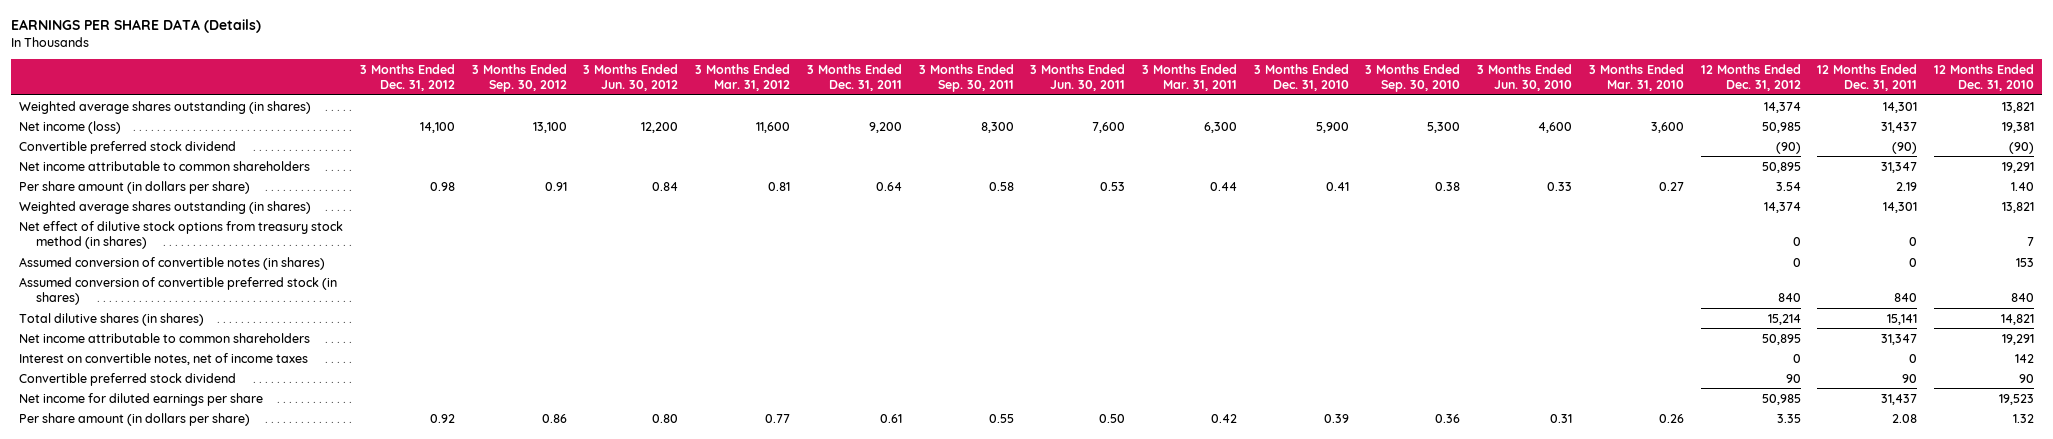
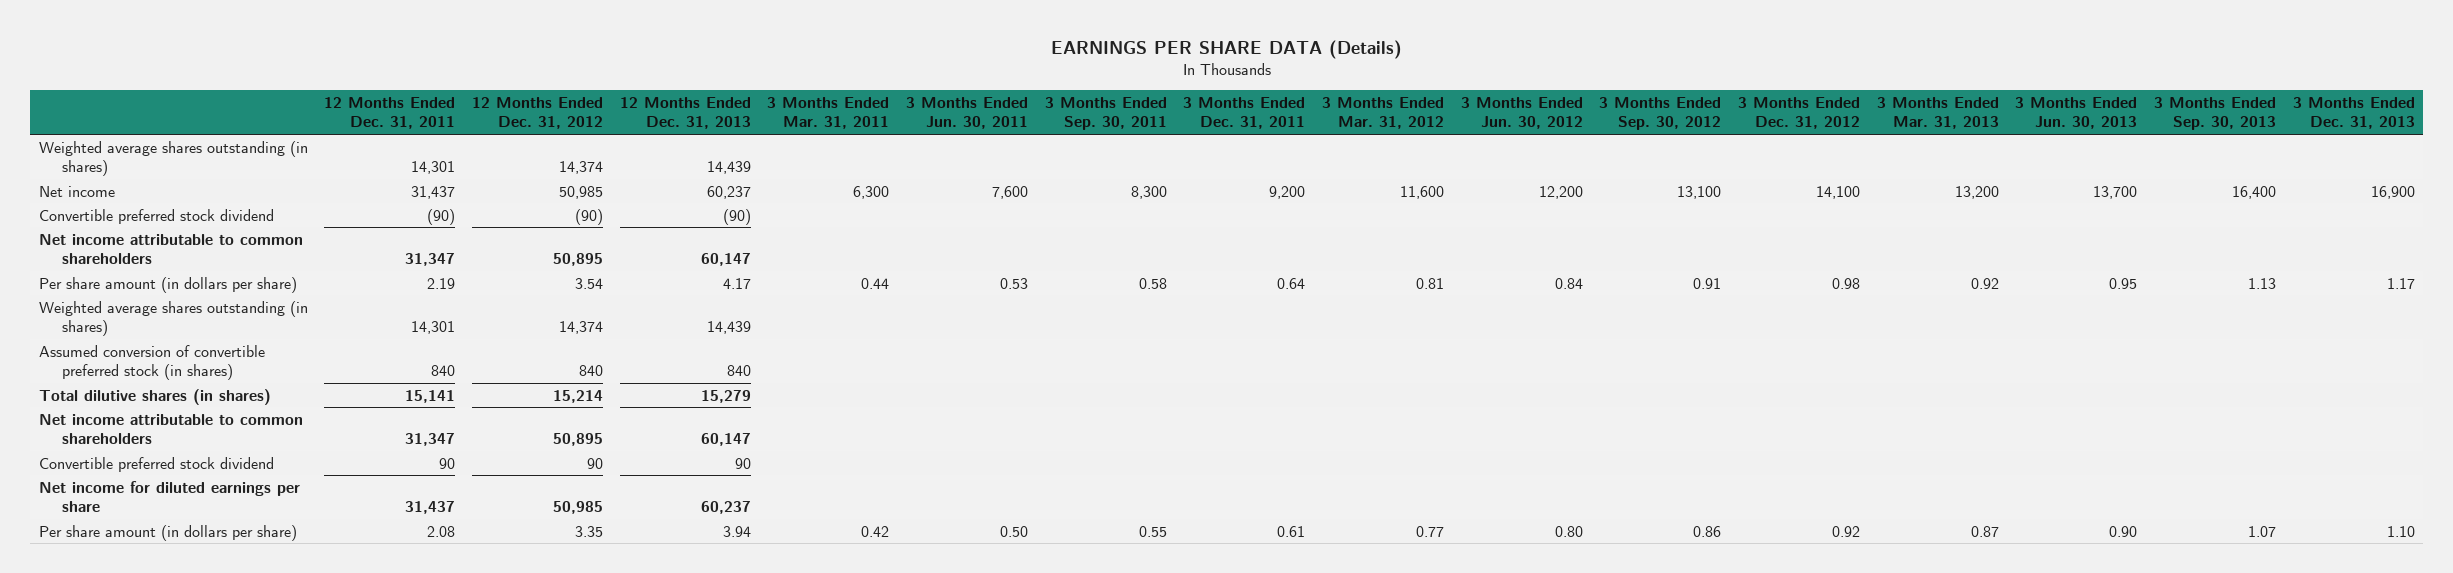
[1253,63,1349,91] 3 Months Ended Dec. 31, 2010 -> none
[1365,63,1461,92] 3 Months Ended Sep. 30, 2010 -> none
[1477,63,1573,91] 3 Months Ended Jun. 30, 2010 -> none
[1588,63,1684,91] 3 Months Ended Mar. 31, 2010 -> none
[1933,63,2034,91] 12 Months Ended Dec. 31, 2010 -> none
none -> [619,96,751,130] 12 Months Ended Dec. 31, 2013
none -> [1876,96,1999,130] 3 Months Ended Mar. 31, 2013
none -> [2015,96,2138,130] 3 Months Ended Jun. 30, 2013
none -> [2153,96,2276,131] 3 Months Ended Sep. 30, 2013
none -> [2292,96,2415,130] 3 Months Ended Dec. 31, 2013
[19,120,122,134] Net income (loss) -> [38,185,115,197] Net income
[19,220,344,249] Net effect of dilutive stock options from treasury stock method (in shares) -> none
[19,256,326,270] Assumed conversion of convertible notes (in shares) -> none
[19,352,309,365] Interest on convertible notes, net of income taxes -> none

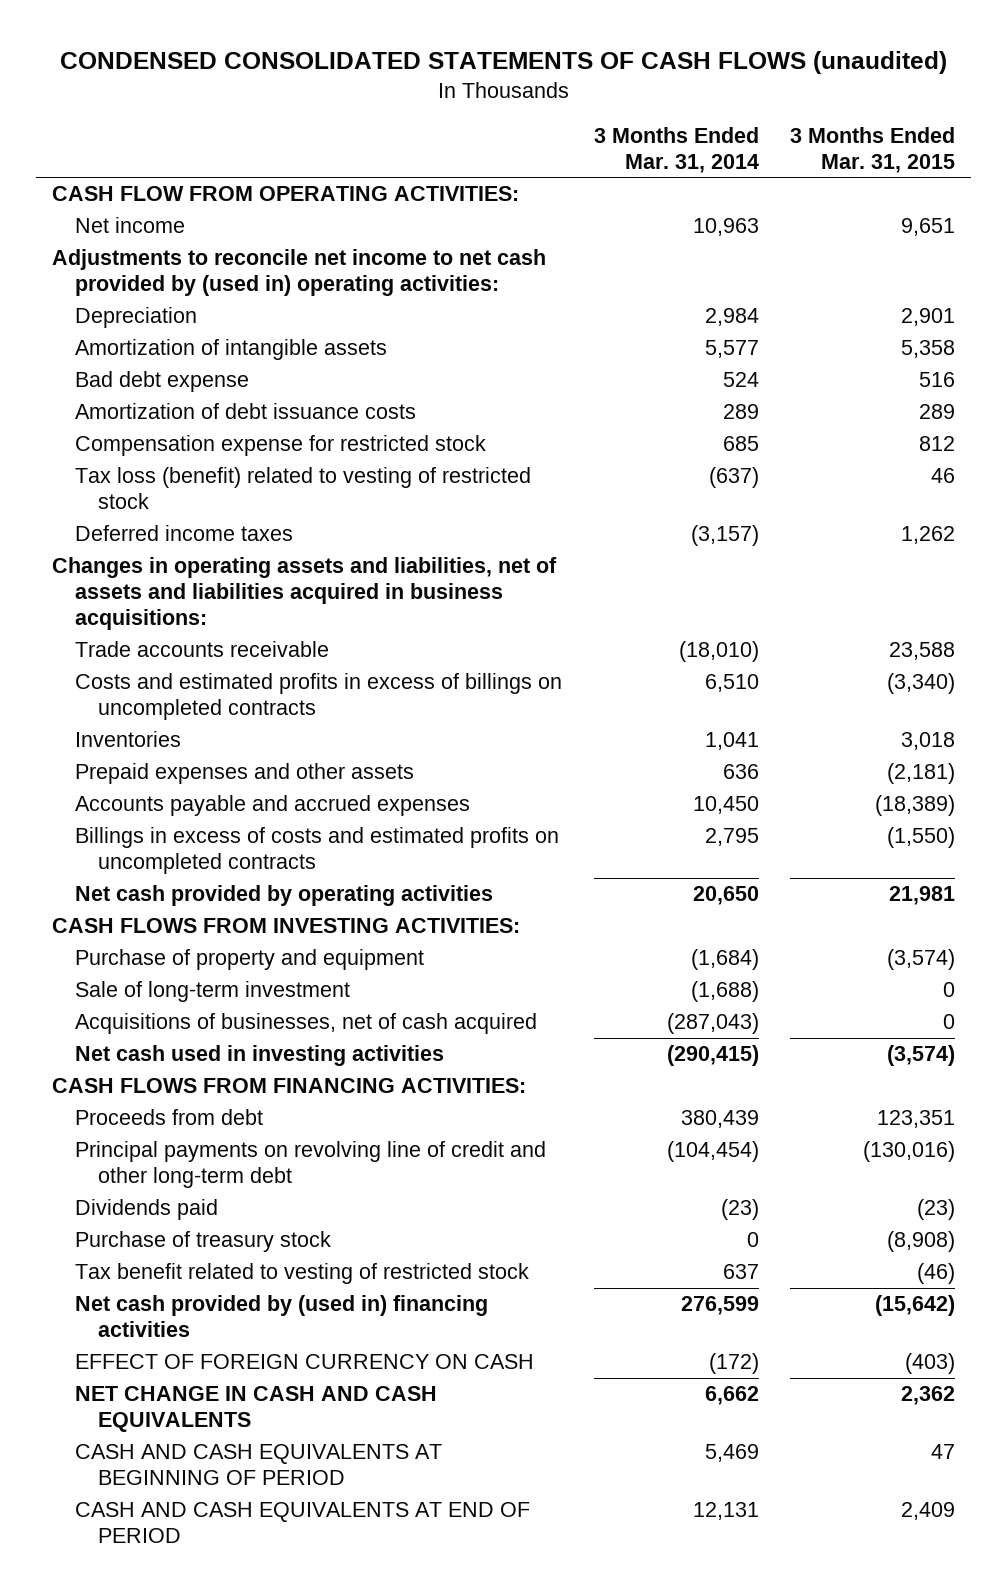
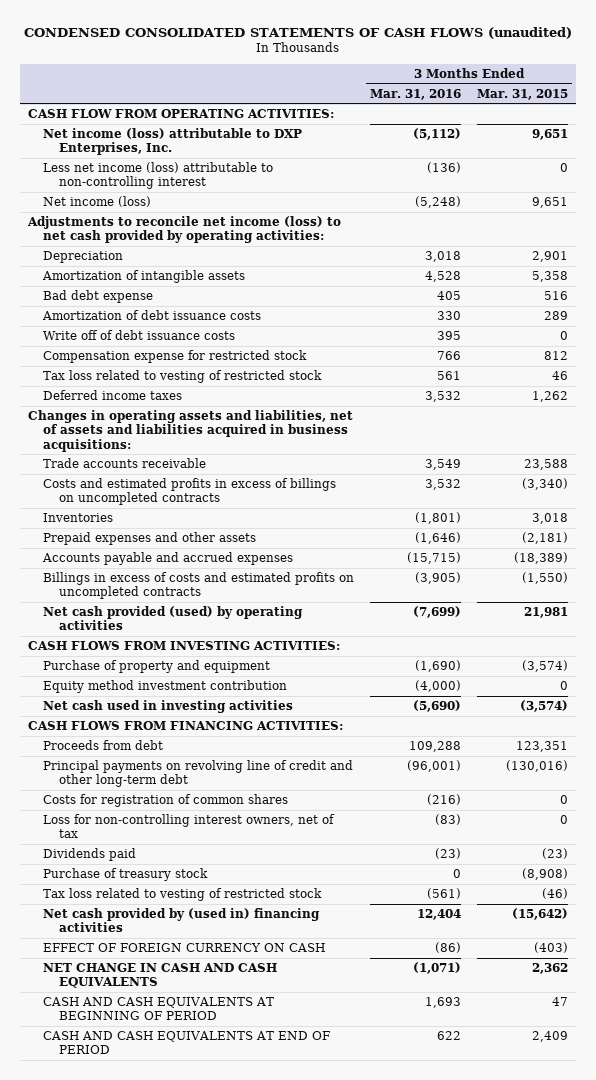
[593,126,759,173] 3 Months Ended Mar. 31, 2014 -> none
none -> [370,88,462,100] Mar. 31, 2016
[74,217,185,234] Net income -> [43,128,303,156] Net income (loss) attributable to DXP Enterprises, Inc.
none -> [43,162,274,190] Less net income (loss) attributable to non-controlling interest
none -> [43,196,152,208] Net income (loss)
[52,249,547,297] Adjustments to reconcile net income to net cash provided by (used in) operating activities: -> [26,216,341,244] Adjustments to reconcile net income (loss) to net cash provided by operating activities:
none -> [43,330,236,341] Write off of debt issuance costs
[74,467,531,510] Tax loss (benefit) related to vesting of restricted stock -> [43,370,323,384] Tax loss related to vesting of restricted stock
[74,885,493,907] Net cash provided by operating activities -> [43,606,304,631] Net cash provided (used) by operating activities
[74,981,350,1003] Sale of long-term investment -> none
[74,1013,537,1035] Acquisitions of businesses, net of cash acquired -> none
none -> [43,680,288,694] Equity method investment contribution
none -> [43,794,289,808] Costs for registration of common shares
none -> [43,814,336,839] Loss for non-controlling interest owners, net of tax
[74,1263,529,1285] Tax benefit related to vesting of restricted stock -> [43,888,323,902] Tax loss related to vesting of restricted stock

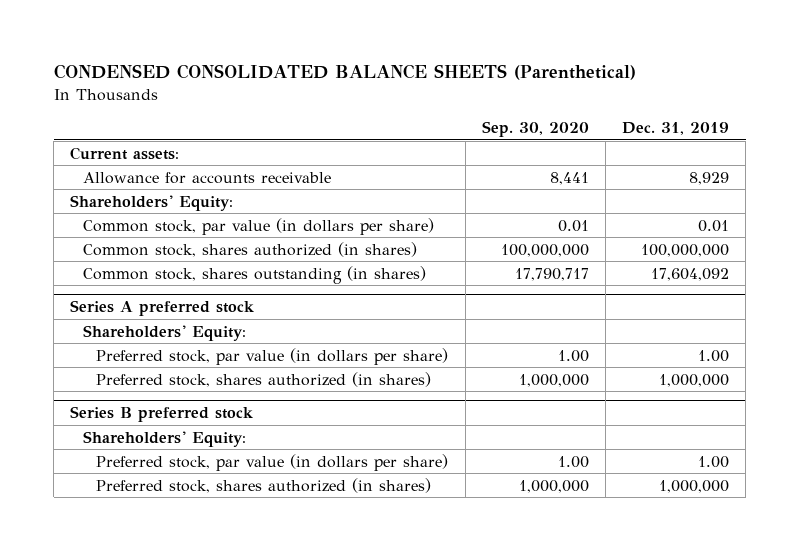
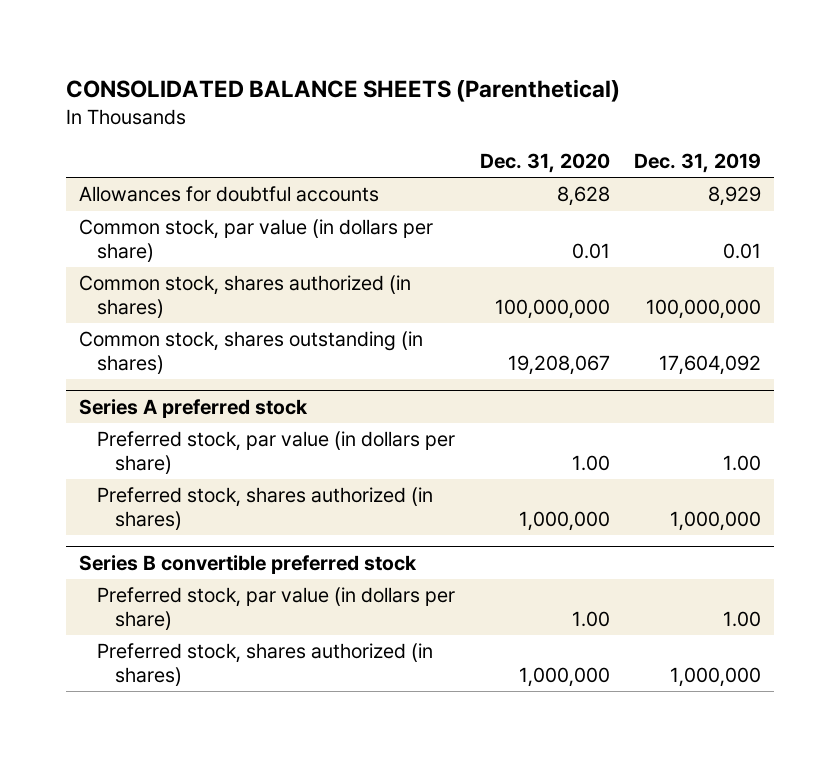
[53,64,636,81] CONDENSED CONSOLIDATED BALANCE SHEETS (Parenthetical) -> [66,79,621,103] CONSOLIDATED BALANCE SHEETS (Parenthetical)
[481,120,589,137] Sep. 30, 2020 -> none
none -> [479,152,610,173] Dec. 31, 2020
[70,146,180,160] Current assets: -> none
[70,194,234,211] Shareholders' Equity: -> none
[83,171,332,184] Allowance for accounts receivable -> [78,186,379,203] Allowances for doubtful accounts
[83,324,247,341] Shareholders' Equity: -> none
[83,430,247,447] Shareholders' Equity: -> none
[70,405,254,422] Series B preferred stock -> [78,555,417,575] Series B convertible preferred stock

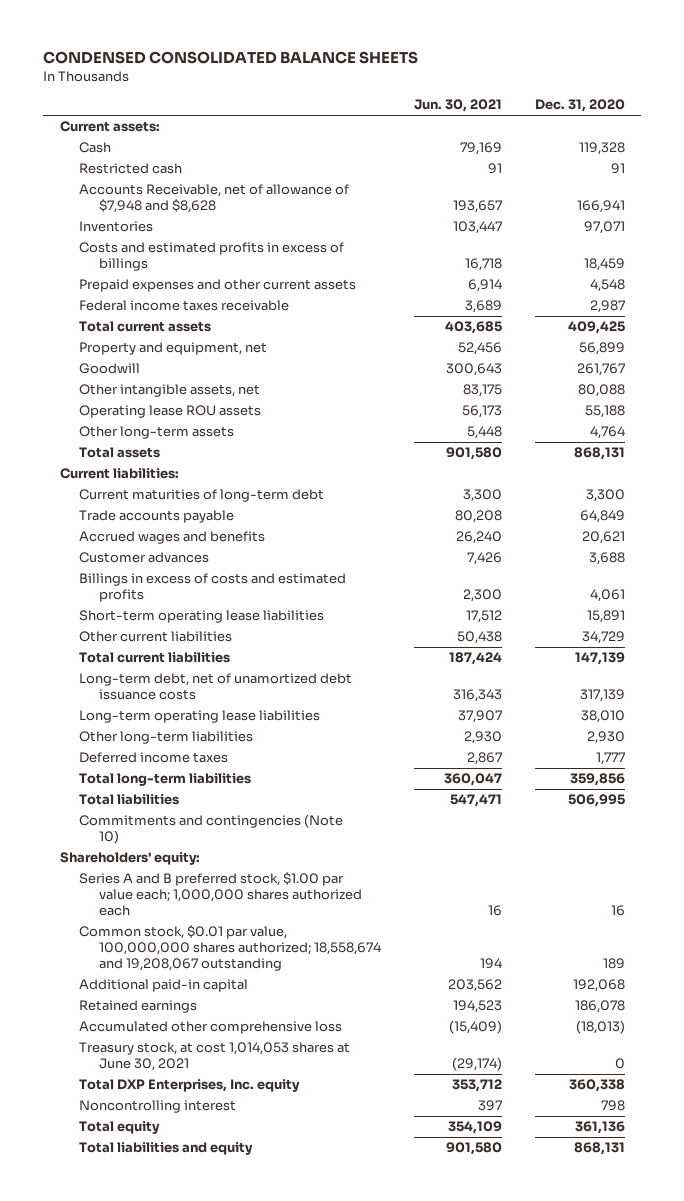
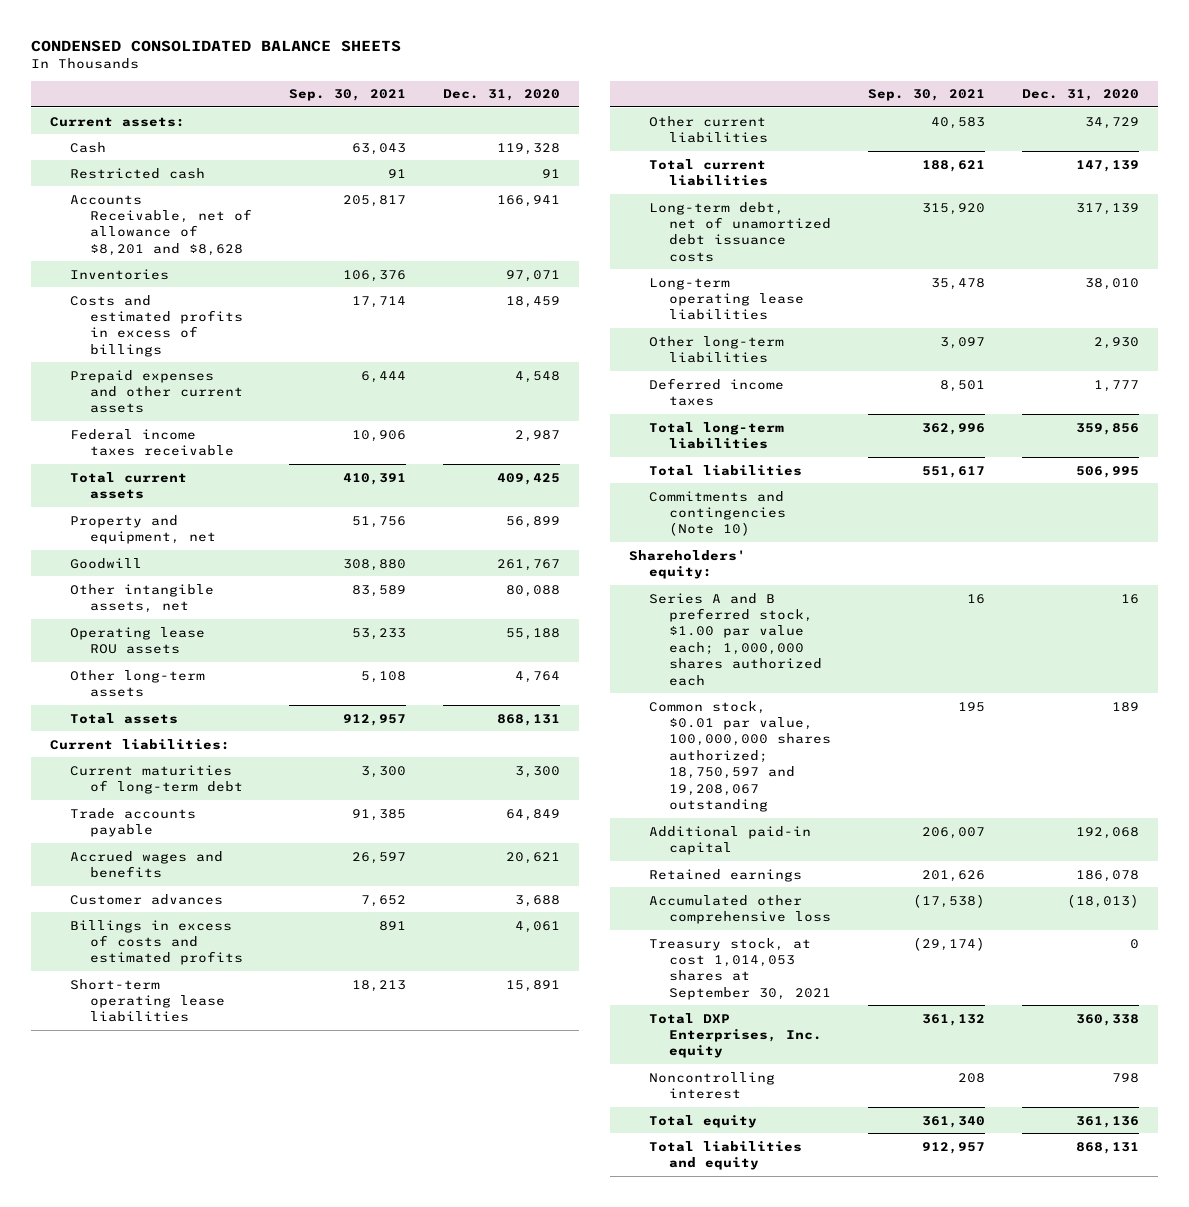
[413,99,502,113] Jun. 30, 2021 -> none
none -> [289,89,407,102] Sep. 30, 2021
[79,184,350,214] Accounts Receivable, net of allowance of $7,948 and $8,628 -> [69,194,253,256] Accounts Receivable, net of allowance of $8,201 and $8,628
[79,925,381,971] Common stock, $0.01 par value, 100,000,000 shares authorized; 18,558,674 and 19,208,067 outstanding -> [649,700,832,812] Common stock, $0.01 par value, 100,000,000 shares authorized; 18,750,597 and 19,208,067 outstanding
[79,1042,351,1072] Treasury stock, at cost 1,014,053 shares at June 30, 2021 -> [649,937,832,1000] Treasury stock, at cost 1,014,053 shares at September 30, 2021

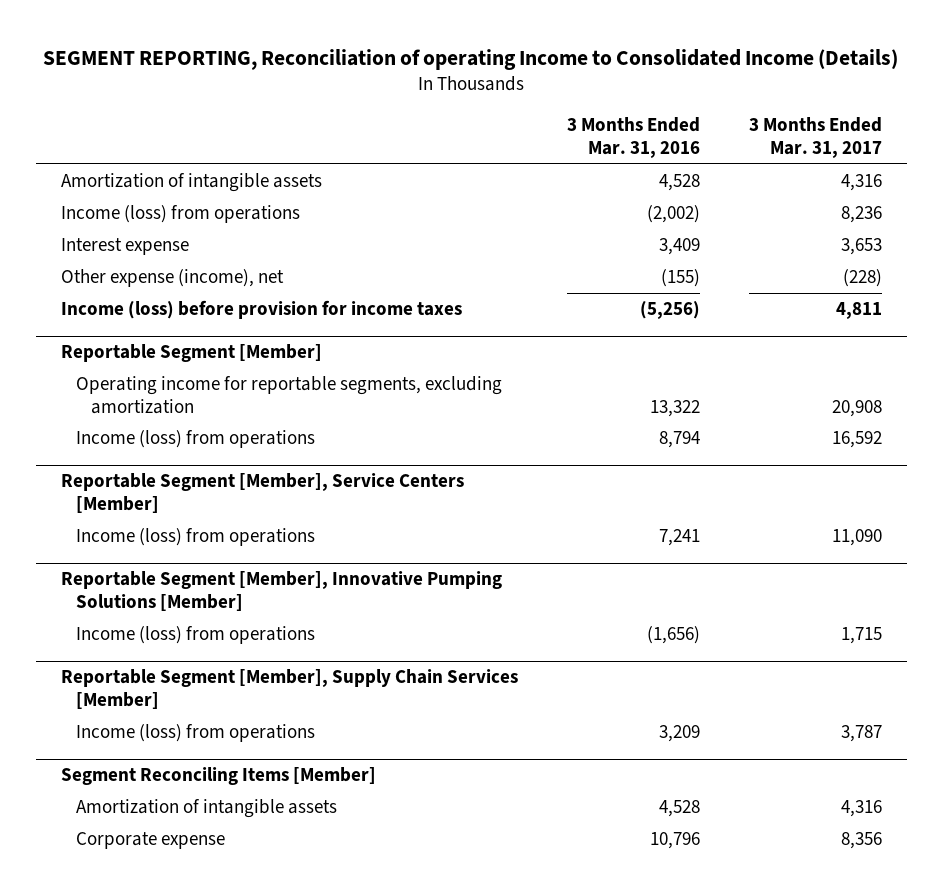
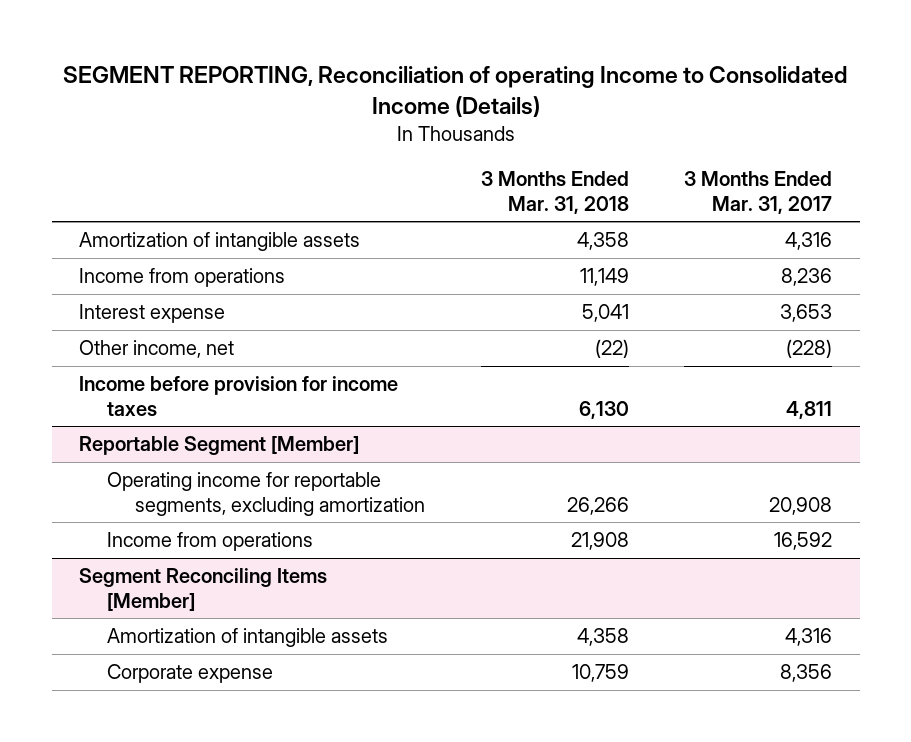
[566,117,700,158] 3 Months Ended Mar. 31, 2016 -> none
none -> [480,171,629,214] 3 Months Ended Mar. 31, 2018
[60,205,300,224] Income (loss) from operations -> [79,268,286,288] Income from operations
[60,269,284,288] Other expense (income), net -> [79,340,235,359] Other income, net
[60,300,462,320] Income (loss) before provision for income taxes -> [79,376,399,416] Income before provision for income taxes
[60,473,464,513] Reportable Segment [Member], Service Centers [Member] -> none
[75,528,315,547] Income (loss) from operations -> none
[60,571,502,611] Reportable Segment [Member], Innovative Pumping Solutions [Member] -> none
[75,626,315,645] Income (loss) from operations -> none
[60,669,518,709] Reportable Segment [Member], Supply Chain Services [Member] -> none
[75,724,315,743] Income (loss) from operations -> none
[75,430,315,449] Income (loss) from operations -> [107,532,314,552] Income from operations

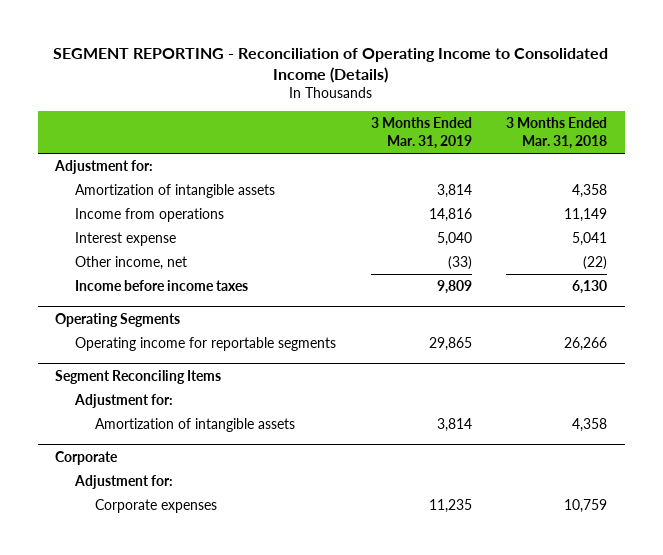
[62,65,848,117] SEGMENT REPORTING, Reconciliation of operating Income to Consolidated Income (Details) -> [53,47,609,83] SEGMENT REPORTING - Reconciliation of Operating Income to Consolidated Income (Details)
[683,171,832,214] 3 Months Ended Mar. 31, 2017 -> none
none -> [370,117,472,149] 3 Months Ended Mar. 31, 2019
none -> [54,160,154,175] Adjustment for:
[79,436,360,456] Reportable Segment [Member] -> none
[107,532,314,552] Income from operations -> none
[79,376,399,416] Income before provision for income taxes -> [75,280,249,292] Income before income taxes
none -> [55,312,181,327] Operating Segments
[107,472,426,516] Operating income for reportable segments, excluding amortization -> [75,337,337,352] Operating income for reportable segments
[79,568,328,611] Segment Reconciling Items [Member] -> [55,369,222,384] Segment Reconciling Items
none -> [74,394,174,409] Adjustment for:
none -> [55,450,119,465] Corporate
none -> [74,475,174,490] Adjustment for:
[107,664,274,684] Corporate expense -> [95,499,218,514] Corporate expenses

